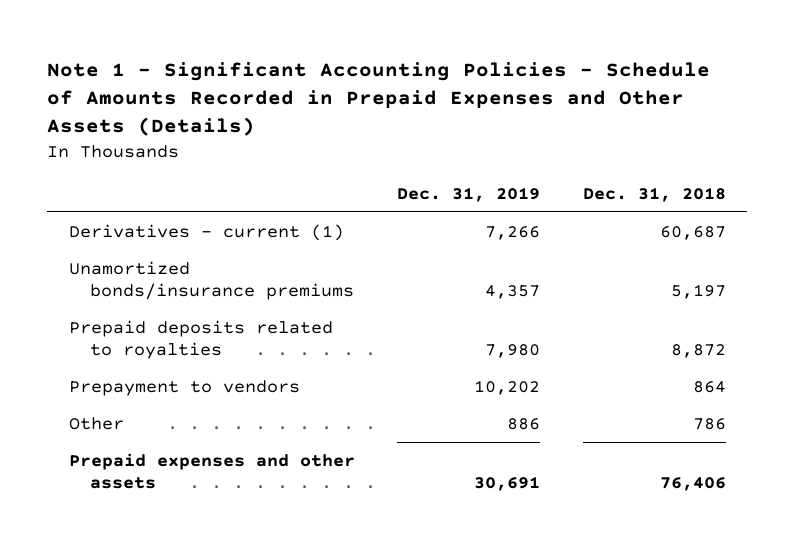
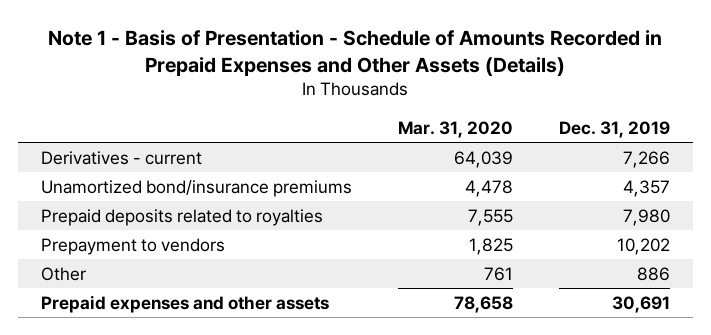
[47,61,711,137] Note 1 - Significant Accounting Policies - Schedule of Amounts Recorded in Prepaid Expenses and Other Assets (Details) -> [48,29,663,76] Note 1 - Basis of Presentation - Schedule of Amounts Recorded in Prepaid Expenses and Other Assets (Details)
[582,187,726,203] Dec. 31, 2018 -> none
none -> [397,120,513,138] Mar. 31, 2020
[68,223,344,241] Derivatives - current (1) -> [40,150,202,165] Derivatives - current
[68,260,354,301] Unamortized bonds/insurance premiums -> [40,179,352,197] Unamortized bond/insurance premiums

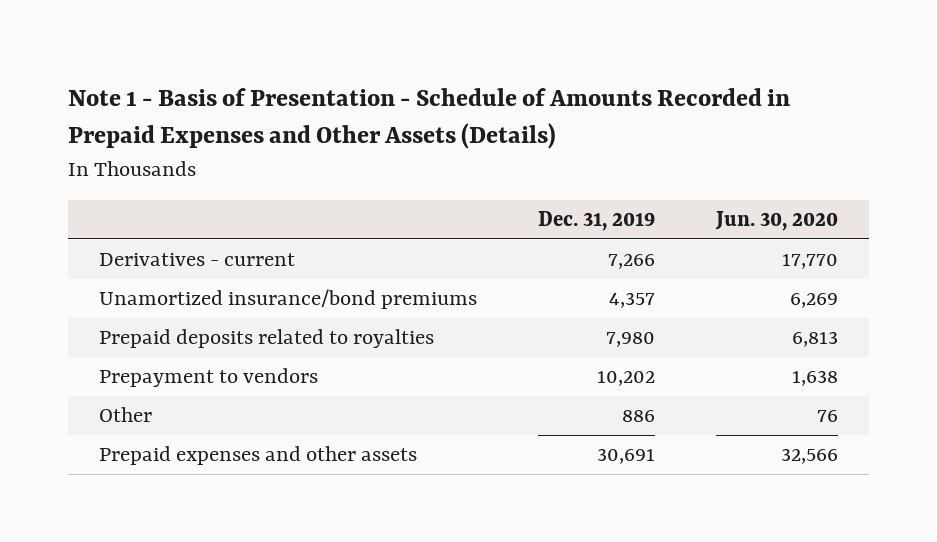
[397,120,513,138] Mar. 31, 2020 -> none
none -> [715,211,839,232] Jun. 30, 2020
[40,179,352,197] Unamortized bond/insurance premiums -> [99,289,478,310] Unamortized insurance/bond premiums

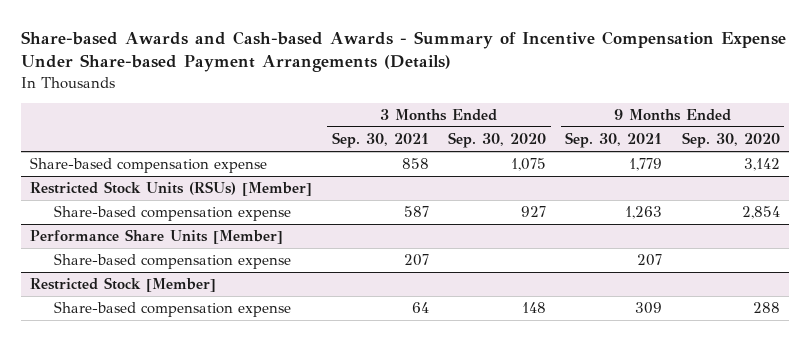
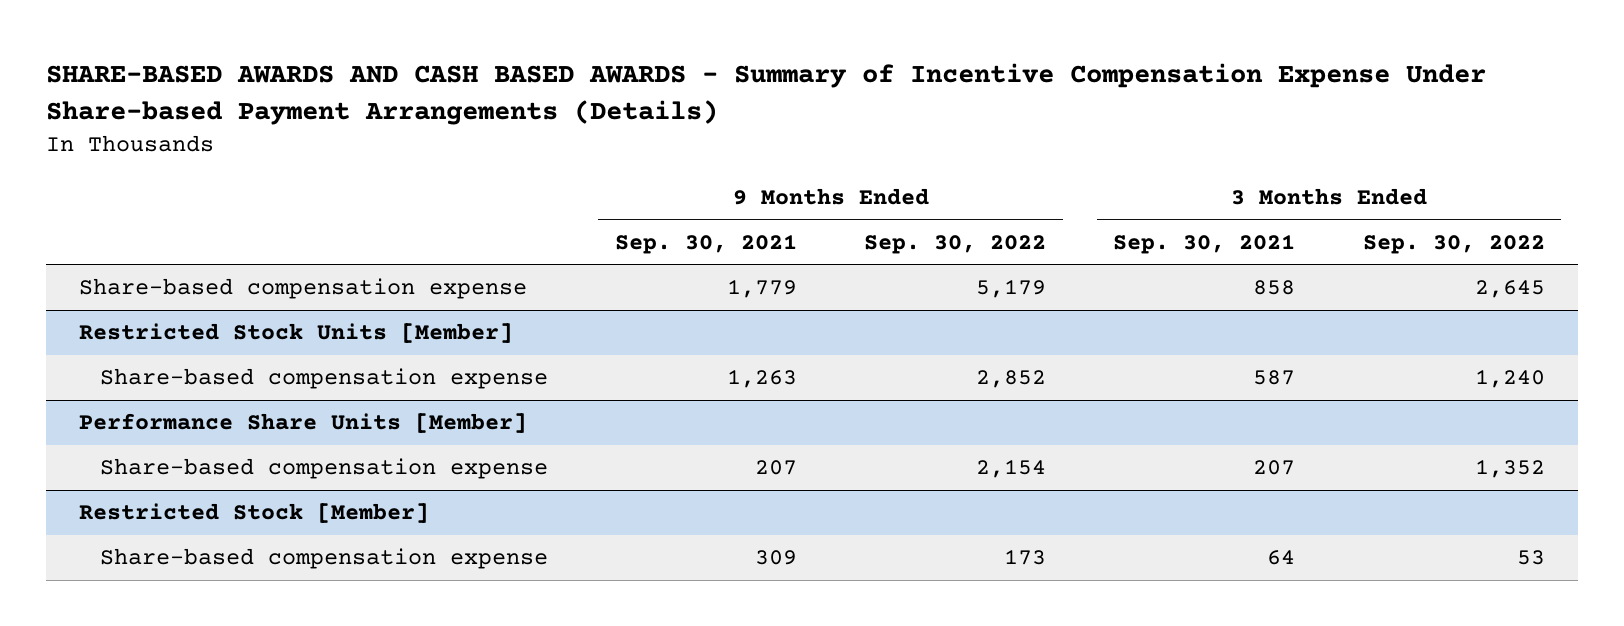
[20,31,786,73] Share-based Awards and Cash-based Awards - Summary of Incentive Compensation Expense Under Share-based Payment Arrangements (Details) -> [45,63,1486,126] SHARE-BASED AWARDS AND CASH BASED AWARDS - Summary of Incentive Compensation Expense Under Share-based Payment Arrangements (Details)
[448,132,547,149] Sep. 30, 2020 -> none
[681,132,780,149] Sep. 30, 2020 -> none
none -> [864,234,1047,254] Sep. 30, 2022
none -> [1362,234,1545,254] Sep. 30, 2022
[30,181,313,197] Restricted Stock Units (RSUs) [Member] -> [79,323,514,344] Restricted Stock Units [Member]

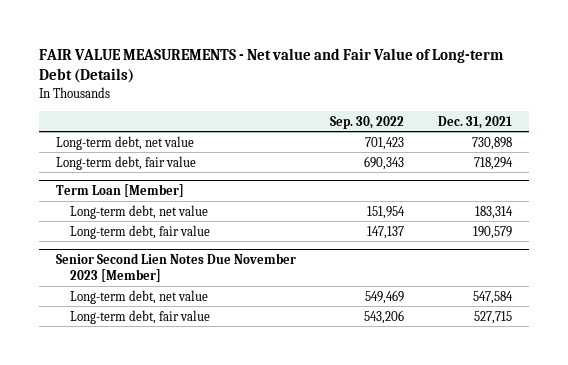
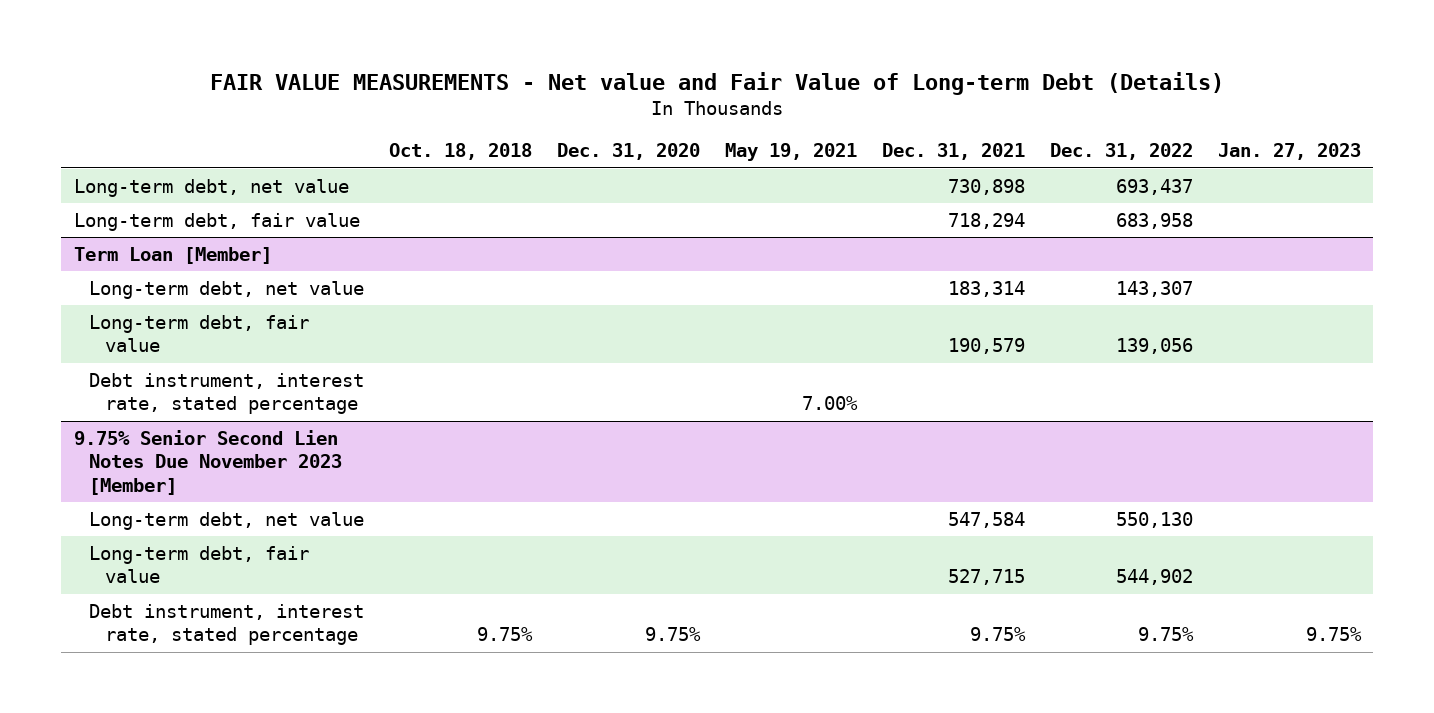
[330,115,405,129] Sep. 30, 2022 -> none
none -> [389,143,533,161] Oct. 18, 2018
none -> [557,143,701,161] Dec. 31, 2020
none -> [724,143,857,162] May 19, 2021
none -> [1049,143,1193,161] Dec. 31, 2022
none -> [1217,143,1361,161] Jan. 27, 2023
none -> [89,372,365,415] Debt instrument, interest rate, stated percentage
[56,252,297,283] Senior Second Lien Notes Due November 2023 [Member] -> [73,429,343,496] 9.75% Senior Second Lien Notes Due November 2023 [Member]
none -> [89,603,365,646] Debt instrument, interest rate, stated percentage

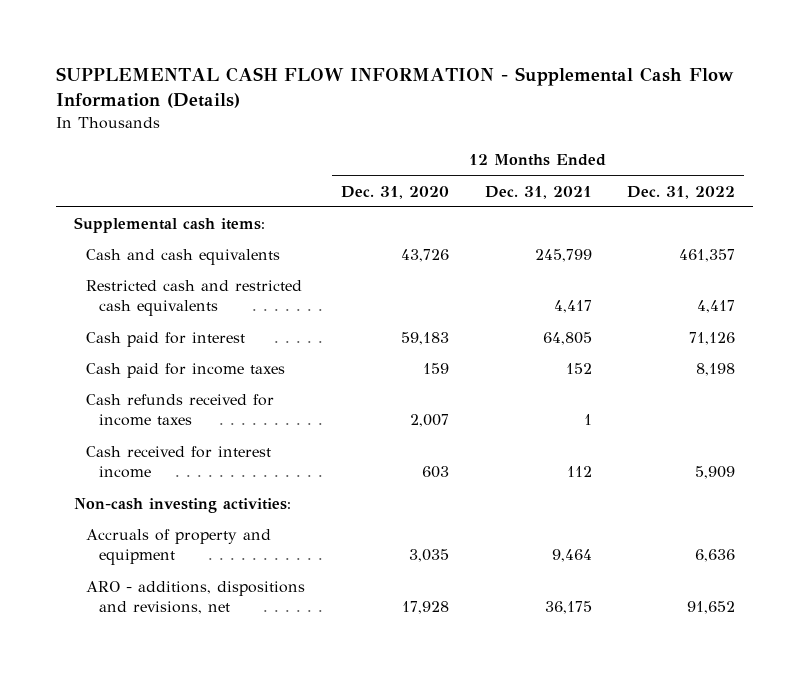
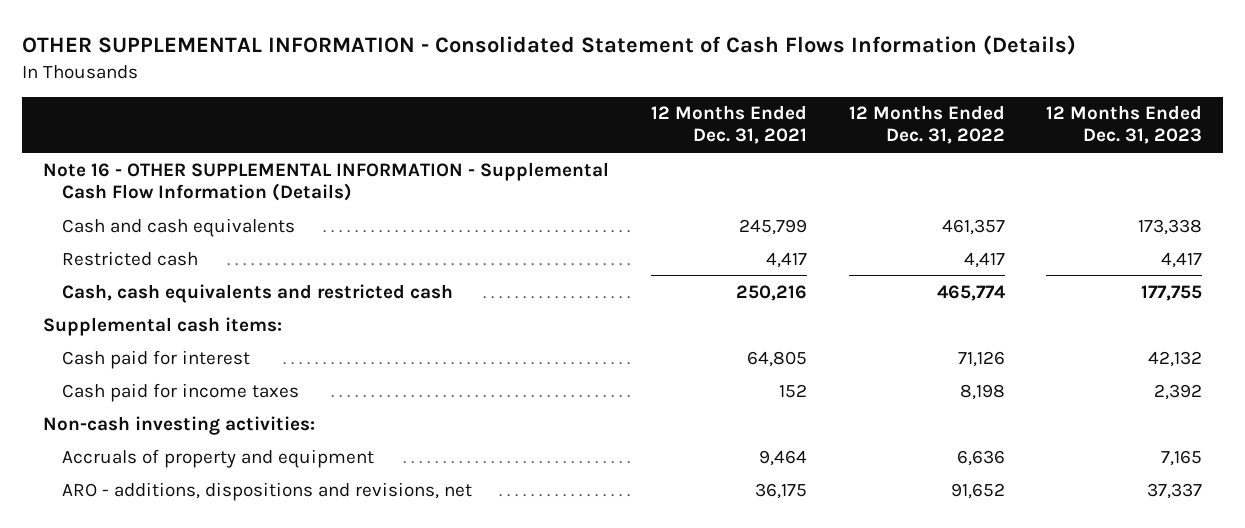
[55,67,734,109] SUPPLEMENTAL CASH FLOW INFORMATION - Supplemental Cash Flow Information (Details) -> [22,34,1077,55] OTHER SUPPLEMENTAL INFORMATION - Consolidated Statement of Cash Flows Information (Details)
[340,185,449,199] Dec. 31, 2020 -> none
none -> [1046,105,1203,145] 12 Months Ended Dec. 31, 2023
none -> [43,161,610,201] Note 16 - OTHER SUPPLEMENTAL INFORMATION - Supplemental Cash Flow Information (Details)
[86,280,303,317] Restricted cash and restricted cash equivalents -> [61,250,198,266] Restricted cash
none -> [61,283,453,303] Cash, cash equivalents and restricted cash
[73,217,265,234] Supplemental cash items: -> [43,316,283,336] Supplemental cash items:
[86,394,275,427] Cash refunds received for income taxes -> none
[86,446,272,479] Cash received for interest income -> none

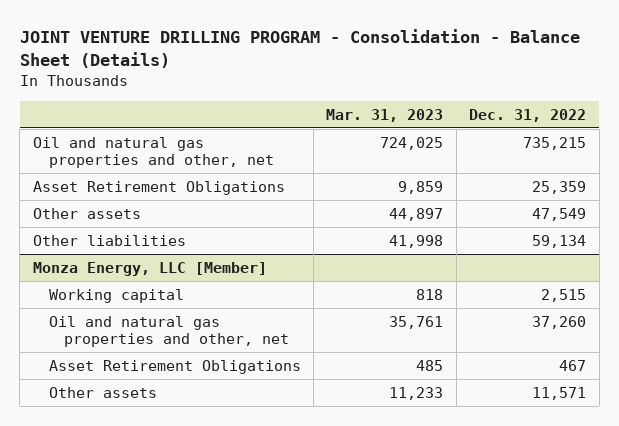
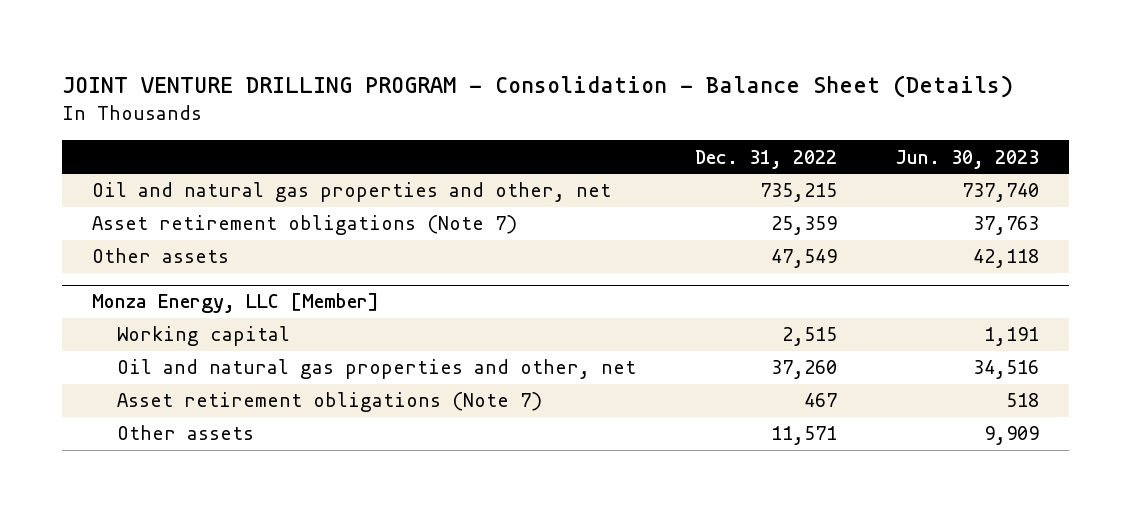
[326,108,444,122] Mar. 31, 2023 -> none
none -> [895,149,1040,169] Jun. 30, 2023
[32,180,285,195] Asset Retirement Obligations -> [91,215,517,236] Asset retirement obligations (Note 7)
[32,234,186,246] Other liabilities -> none
[48,359,301,374] Asset Retirement Obligations -> [116,392,542,413] Asset retirement obligations (Note 7)

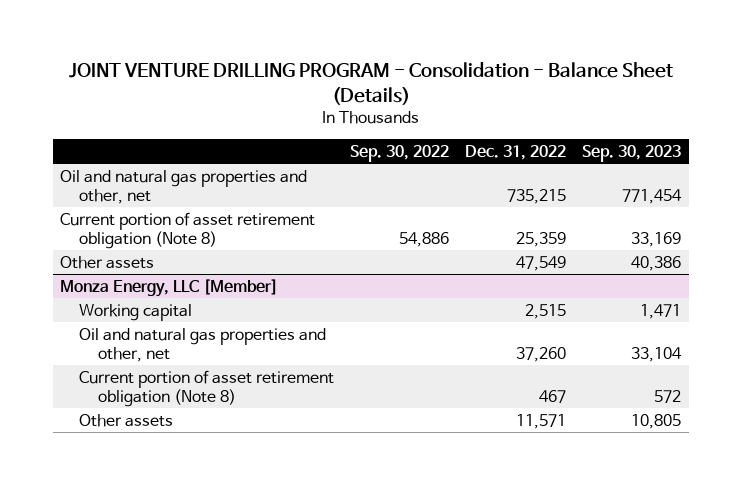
[895,149,1040,169] Jun. 30, 2023 -> none
none -> [350,145,450,163] Sep. 30, 2022
none -> [582,145,682,163] Sep. 30, 2023
[91,215,517,236] Asset retirement obligations (Note 7) -> [60,211,316,249] Current portion of asset retirement obligation (Note 8)
[116,392,542,413] Asset retirement obligations (Note 7) -> [79,369,335,407] Current portion of asset retirement obligation (Note 8)

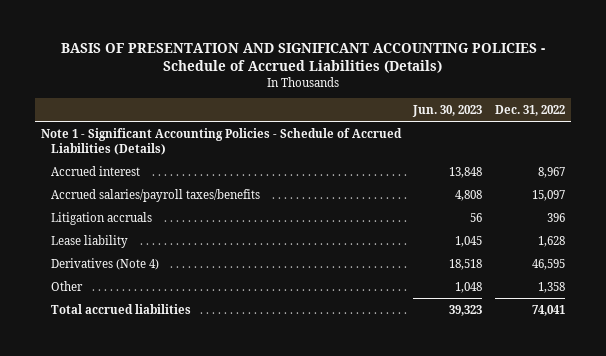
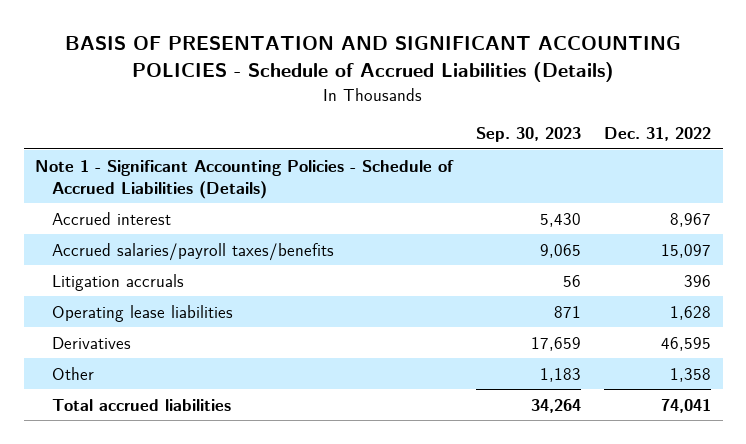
[412,105,483,118] Jun. 30, 2023 -> none
none -> [476,127,582,143] Sep. 30, 2023
[51,234,129,248] Lease liability -> [52,304,234,322] Operating lease liabilities
[51,257,160,270] Derivatives (Note 4) -> [52,336,132,349] Derivatives

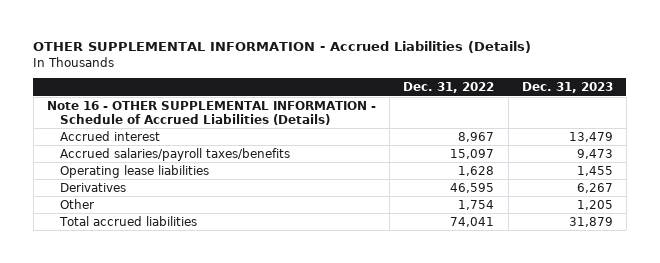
[65,36,682,83] BASIS OF PRESENTATION AND SIGNIFICANT ACCOUNTING POLICIES - Schedule of Accrued Liabilities (Details) -> [33,41,532,54] OTHER SUPPLEMENTAL INFORMATION - Accrued Liabilities (Details)
[476,127,582,143] Sep. 30, 2023 -> none
none -> [521,81,613,93] Dec. 31, 2023
[35,159,455,199] Note 1 - Significant Accounting Policies - Schedule of Accrued Liabilities (Details) -> [47,100,377,125] Note 16 - OTHER SUPPLEMENTAL INFORMATION - Schedule of Accrued Liabilities (Details)
[52,273,185,291] Litigation accruals -> none
[670,367,712,382] 1,358 -> [458,199,495,210] 1,754

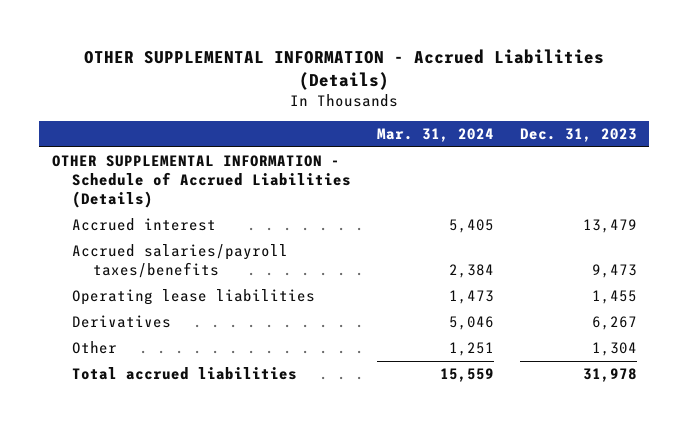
[403,81,495,93] Dec. 31, 2022 -> none
none -> [376,128,494,143] Mar. 31, 2024
[47,100,377,125] Note 16 - OTHER SUPPLEMENTAL INFORMATION - Schedule of Accrued Liabilities (Details) -> [52,155,352,209] OTHER SUPPLEMENTAL INFORMATION - Schedule of Accrued Liabilities (Details)
[576,199,613,210] 1,205 -> [591,342,637,357] 1,304
[568,216,613,227] 31,879 -> [582,368,637,383] 31,978

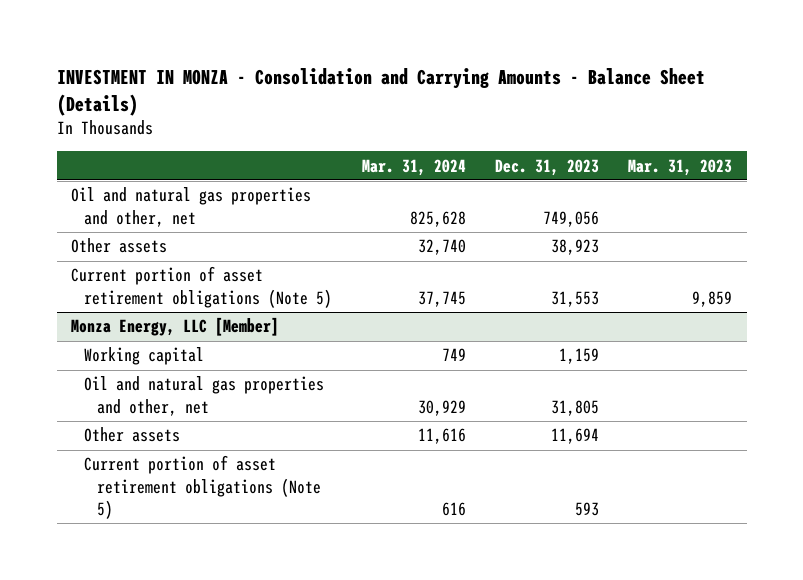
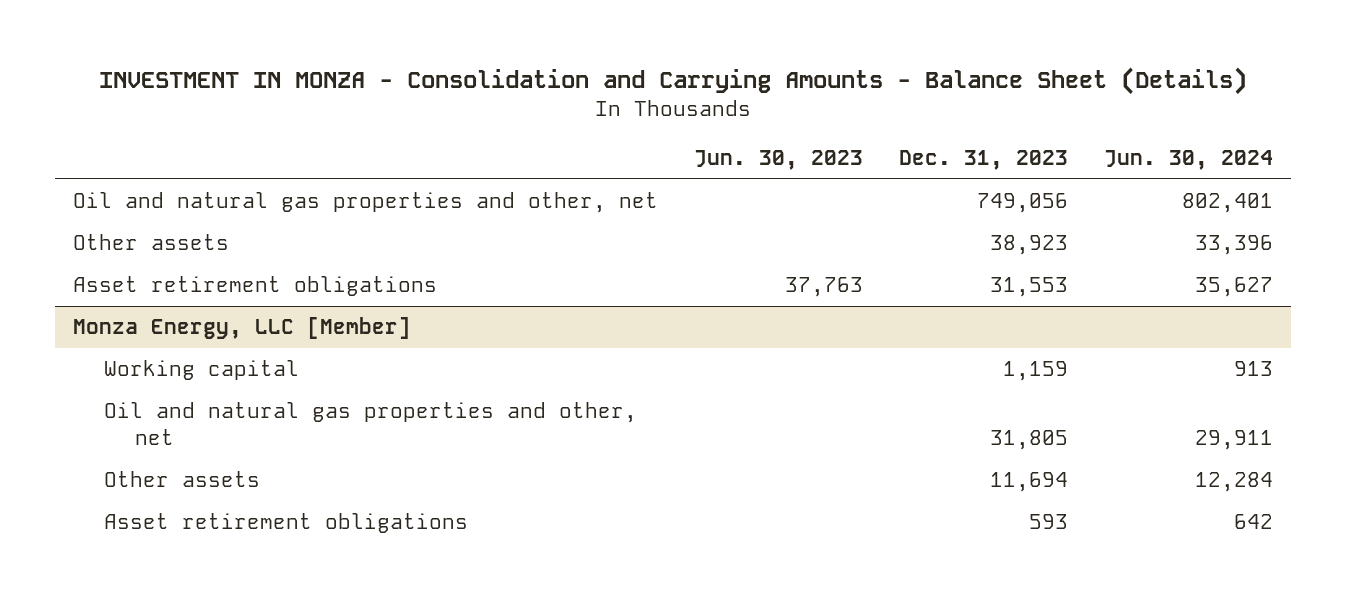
[361,158,466,176] Mar. 31, 2024 -> none
[627,158,732,176] Mar. 31, 2023 -> none
none -> [693,149,863,170] Jun. 30, 2023
none -> [1103,149,1273,170] Jun. 30, 2024
[71,266,333,308] Current portion of asset retirement obligations (Note 5) -> [73,276,438,297] Asset retirement obligations
[84,455,322,519] Current portion of asset retirement obligations (Note 5) -> [104,513,469,534] Asset retirement obligations

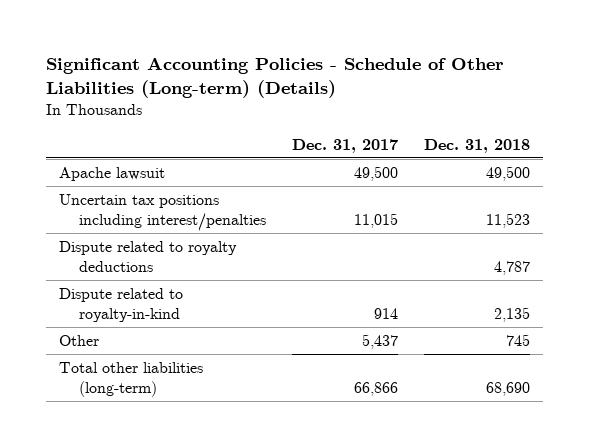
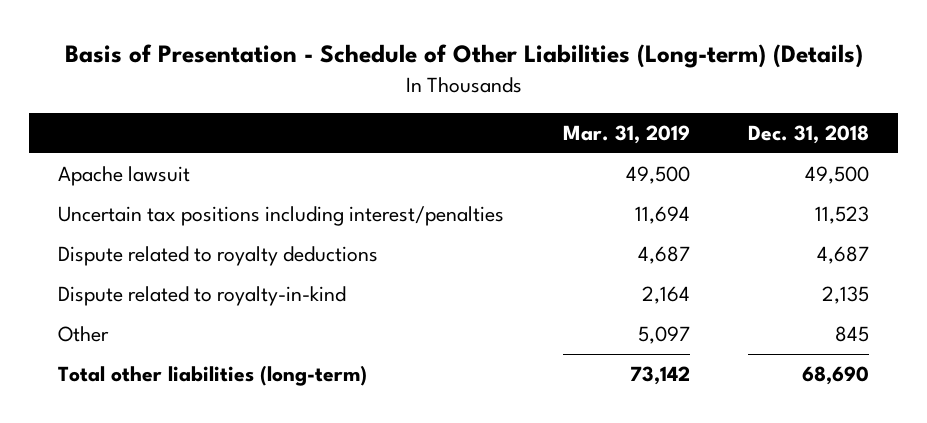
[45,57,504,99] Significant Accounting Policies - Schedule of Other Liabilities (Long-term) (Details) -> [64,44,863,69] Basis of Presentation - Schedule of Other Liabilities (Long-term) (Details)
[291,138,398,153] Dec. 31, 2017 -> none
none -> [562,124,690,144] Mar. 31, 2019
[493,260,530,275] 4,787 -> [817,245,870,264] 4,687
[505,333,530,346] 745 -> [835,325,870,342] 845

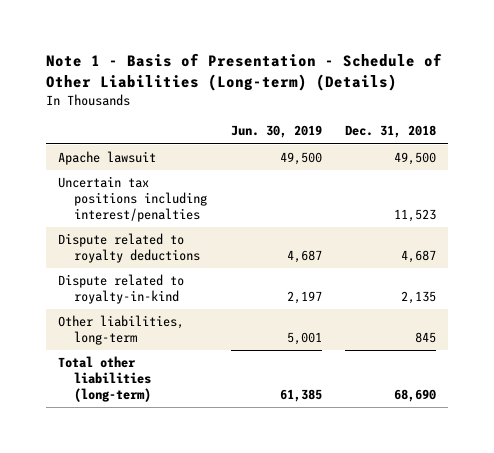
[64,44,863,69] Basis of Presentation - Schedule of Other Liabilities (Long-term) (Details) -> [45,53,442,91] Note 1 - Basis of Presentation - Schedule of Other Liabilities (Long-term) (Details)
[562,124,690,144] Mar. 31, 2019 -> none
none -> [230,125,322,139] Jun. 30, 2019
[58,325,110,342] Other -> [57,315,184,346] Other liabilities, long-term

